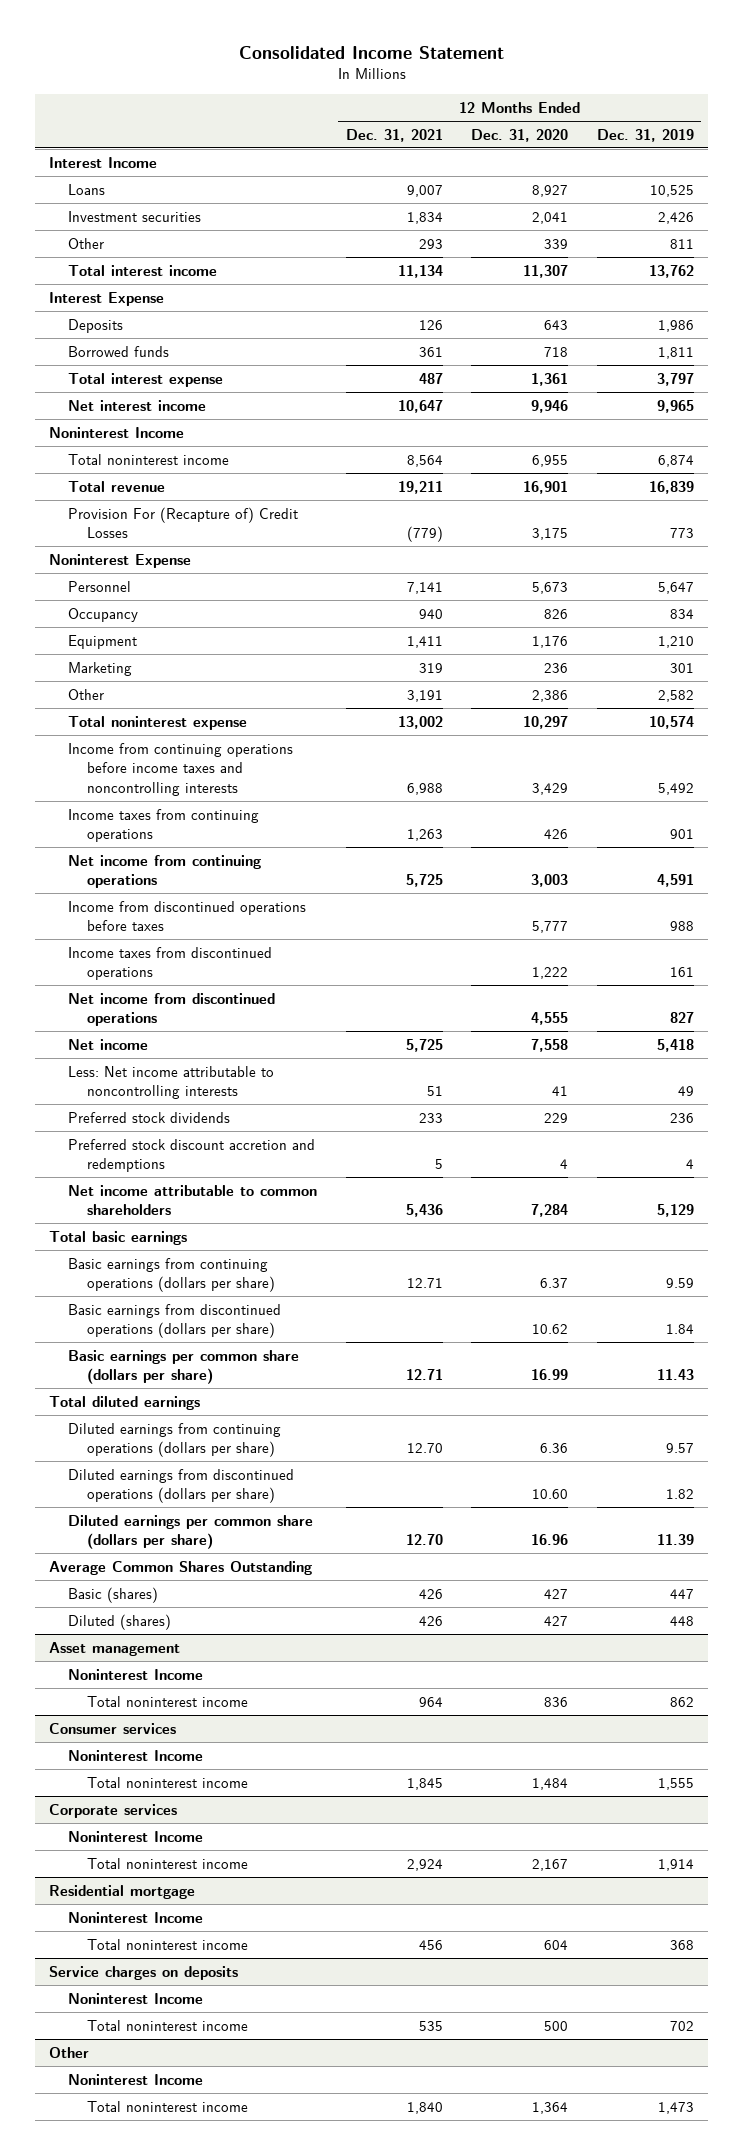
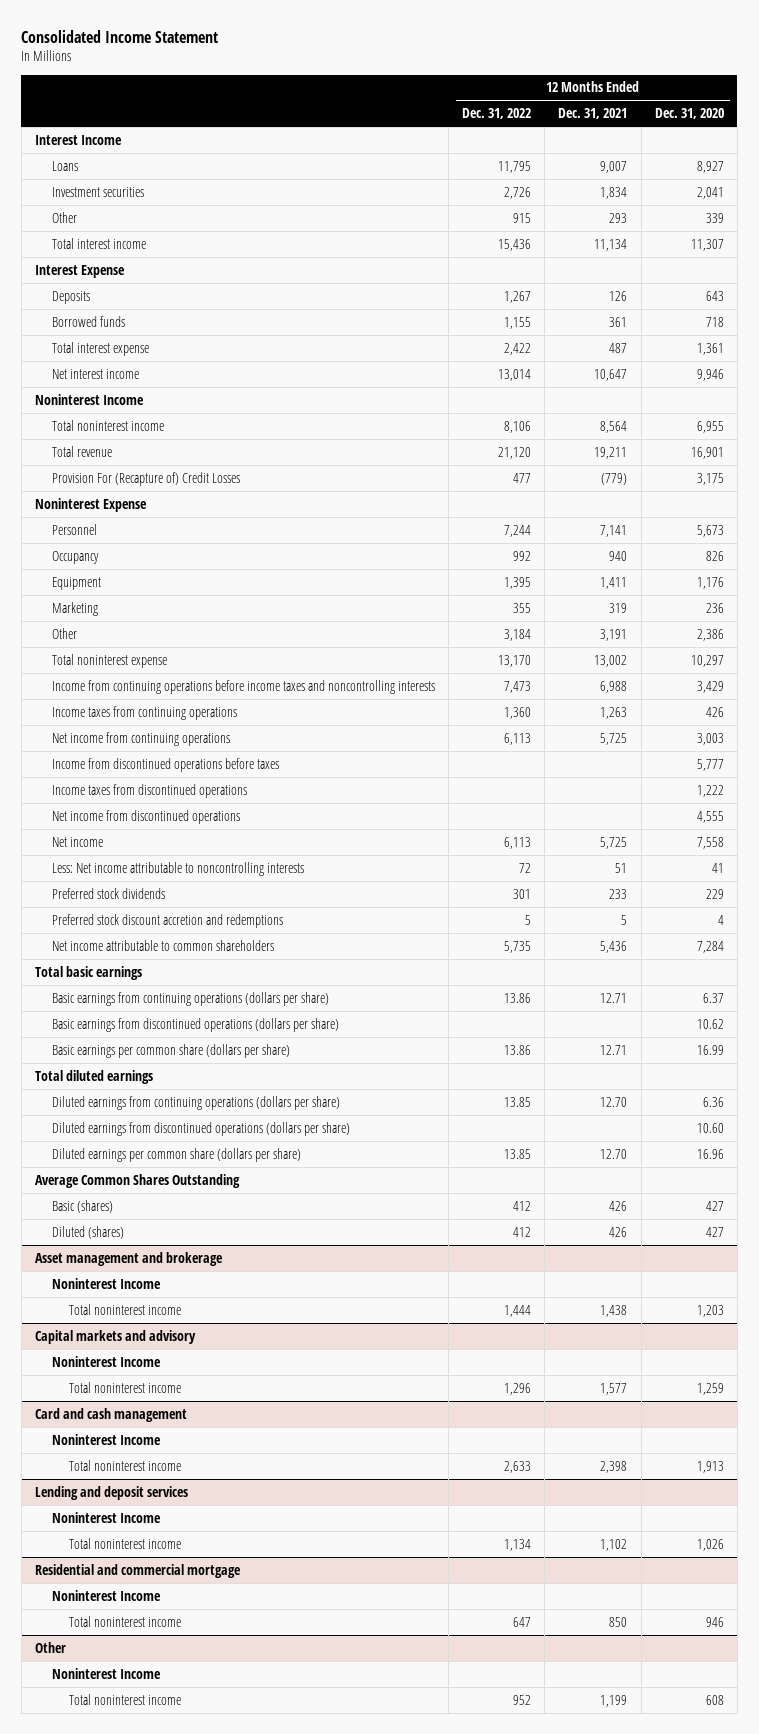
[596,128,694,142] Dec. 31, 2019 -> none
none -> [462,108,532,120] Dec. 31, 2022
[49,1641,181,1656] Asset management -> [34,1251,223,1266] Asset management and brokerage
[418,1696,443,1707] 964 -> [600,1304,628,1317] 1,438
[544,1696,569,1707] 836 -> [696,1304,724,1317] 1,203
[49,1722,177,1734] Consumer services -> [34,1329,196,1344] Capital markets and advisory
[406,1777,443,1790] 1,845 -> [600,1382,628,1395] 1,577
[532,1777,569,1790] 1,484 -> [696,1382,724,1395] 1,259
[49,1803,178,1818] Corporate services -> [34,1407,187,1422] Card and cash management
[49,1884,196,1899] Residential mortgage -> none
[406,1858,443,1871] 2,924 -> [600,1460,628,1473] 2,398
[532,1858,569,1871] 2,167 -> [696,1460,724,1473] 1,913
none -> [34,1485,188,1500] Lending and deposit services
[49,1965,239,1980] Service charges on deposits -> none
[418,1939,443,1950] 456 -> [600,1538,628,1551] 1,102
[544,1939,569,1950] 604 -> [696,1538,724,1551] 1,026
none -> [34,1563,241,1578] Residential and commercial mortgage
[418,2020,443,2031] 535 -> [609,1616,628,1627] 850
[544,2020,569,2031] 500 -> [705,1616,724,1627] 946
[406,2101,443,2114] 1,840 -> [600,1694,628,1707] 1,199
[532,2101,569,2114] 1,364 -> [705,1694,724,1705] 608

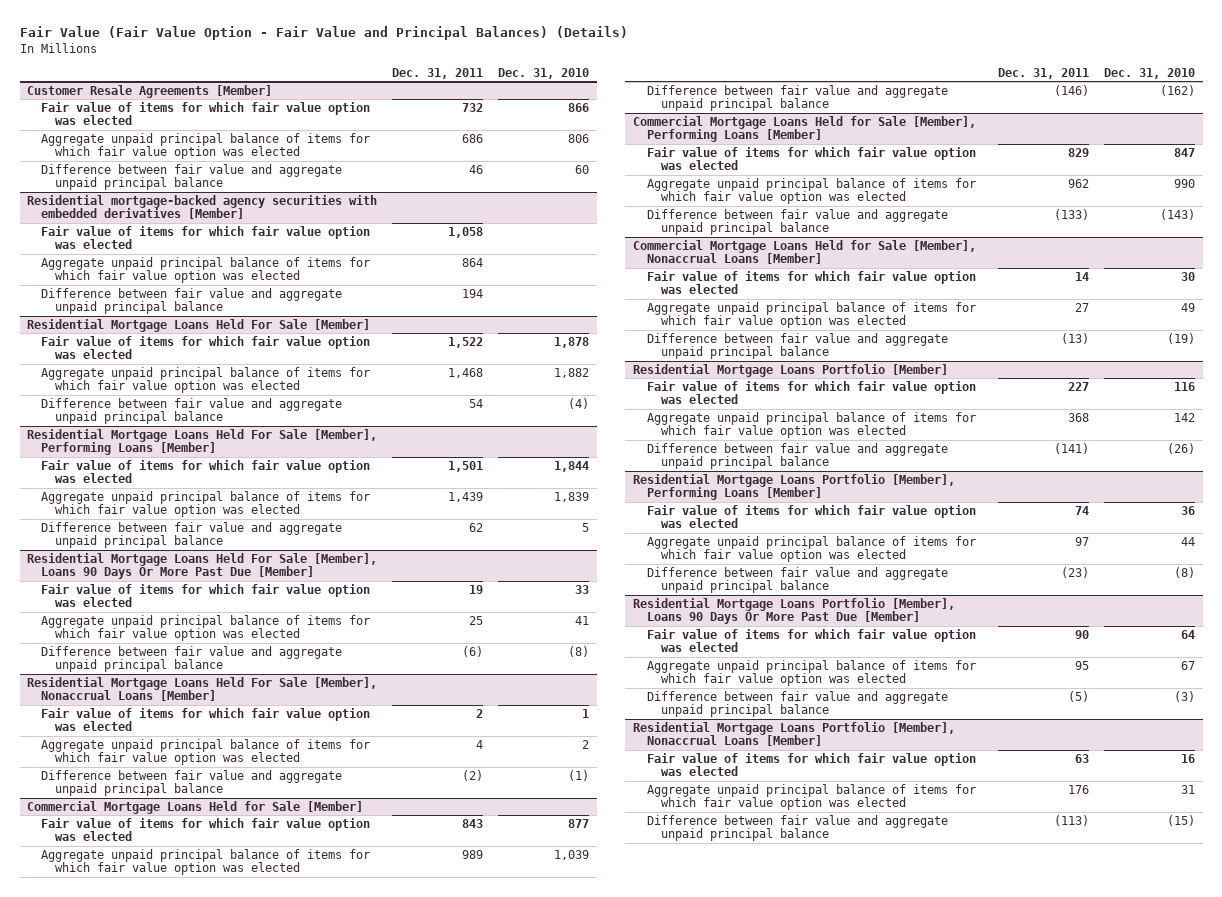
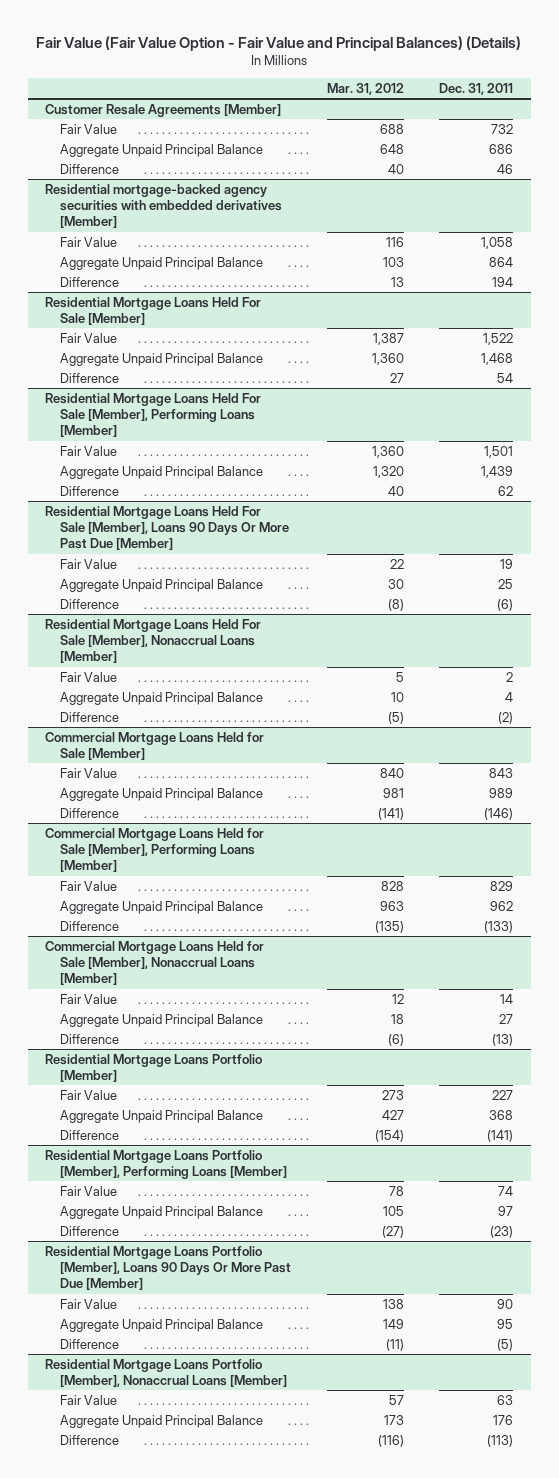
[498,67,590,79] Dec. 31, 2010 -> none
none -> [326,82,404,95] Mar. 31, 2012
[41,101,371,126] Fair value of items for which fair value option was elected -> [60,123,118,134] Fair Value
[41,132,371,160] Aggregate unpaid principal balance of items for which fair value option was elected -> [60,143,264,157] Aggregate Unpaid Principal Balance
[41,163,343,191] Difference between fair value and aggregate unpaid principal balance -> [60,163,120,174] Difference
[41,225,371,250] Fair value of items for which fair value option was elected -> [60,236,118,247] Fair Value
[41,256,371,284] Aggregate unpaid principal balance of items for which fair value option was elected -> [60,256,264,270] Aggregate Unpaid Principal Balance
[41,287,343,315] Difference between fair value and aggregate unpaid principal balance -> [60,276,120,287] Difference
[41,335,371,360] Fair value of items for which fair value option was elected -> [60,332,118,343] Fair Value
[41,366,371,394] Aggregate unpaid principal balance of items for which fair value option was elected -> [60,352,264,366] Aggregate Unpaid Principal Balance
[41,397,343,425] Difference between fair value and aggregate unpaid principal balance -> [60,372,120,383] Difference
[41,459,371,484] Fair value of items for which fair value option was elected -> [60,445,118,456] Fair Value
[41,490,371,518] Aggregate unpaid principal balance of items for which fair value option was elected -> [60,465,264,479] Aggregate Unpaid Principal Balance
[41,521,343,549] Difference between fair value and aggregate unpaid principal balance -> [60,485,120,496] Difference
[41,583,371,608] Fair value of items for which fair value option was elected -> [60,558,118,569] Fair Value
[41,614,371,642] Aggregate unpaid principal balance of items for which fair value option was elected -> [60,578,264,592] Aggregate Unpaid Principal Balance
[41,645,343,673] Difference between fair value and aggregate unpaid principal balance -> [60,598,120,609] Difference
[41,707,371,732] Fair value of items for which fair value option was elected -> [60,671,118,682] Fair Value
[41,738,371,766] Aggregate unpaid principal balance of items for which fair value option was elected -> [60,691,264,705] Aggregate Unpaid Principal Balance
[41,769,343,797] Difference between fair value and aggregate unpaid principal balance -> [60,711,120,722] Difference
[41,817,371,842] Fair value of items for which fair value option was elected -> [60,767,118,778] Fair Value
[41,848,371,876] Aggregate unpaid principal balance of items for which fair value option was elected -> [60,787,264,801] Aggregate Unpaid Principal Balance
[647,84,949,112] Difference between fair value and aggregate unpaid principal balance -> [60,807,120,818] Difference
[647,146,977,171] Fair value of items for which fair value option was elected -> [60,880,118,891] Fair Value
[647,177,977,205] Aggregate unpaid principal balance of items for which fair value option was elected -> [60,900,264,914] Aggregate Unpaid Principal Balance
[647,208,949,236] Difference between fair value and aggregate unpaid principal balance -> [60,920,120,931] Difference
[647,270,977,295] Fair value of items for which fair value option was elected -> [60,993,118,1004] Fair Value
[647,301,977,329] Aggregate unpaid principal balance of items for which fair value option was elected -> [60,1013,264,1027] Aggregate Unpaid Principal Balance
[647,332,949,360] Difference between fair value and aggregate unpaid principal balance -> [60,1033,120,1044] Difference
[647,380,977,405] Fair value of items for which fair value option was elected -> [60,1089,118,1100] Fair Value
[647,411,977,439] Aggregate unpaid principal balance of items for which fair value option was elected -> [60,1109,264,1123] Aggregate Unpaid Principal Balance
[647,442,949,470] Difference between fair value and aggregate unpaid principal balance -> [60,1129,120,1140] Difference
[647,504,977,529] Fair value of items for which fair value option was elected -> [60,1185,118,1196] Fair Value
[647,535,977,563] Aggregate unpaid principal balance of items for which fair value option was elected -> [60,1205,264,1219] Aggregate Unpaid Principal Balance
[647,566,949,594] Difference between fair value and aggregate unpaid principal balance -> [60,1225,120,1236] Difference
[647,628,977,653] Fair value of items for which fair value option was elected -> [60,1298,118,1309] Fair Value
[647,659,977,687] Aggregate unpaid principal balance of items for which fair value option was elected -> [60,1318,264,1332] Aggregate Unpaid Principal Balance
[647,690,949,718] Difference between fair value and aggregate unpaid principal balance -> [60,1338,120,1349] Difference
[647,752,977,777] Fair value of items for which fair value option was elected -> [60,1394,118,1405] Fair Value
[647,783,977,811] Aggregate unpaid principal balance of items for which fair value option was elected -> [60,1414,264,1428] Aggregate Unpaid Principal Balance
[647,814,949,842] Difference between fair value and aggregate unpaid principal balance -> [60,1434,120,1445] Difference

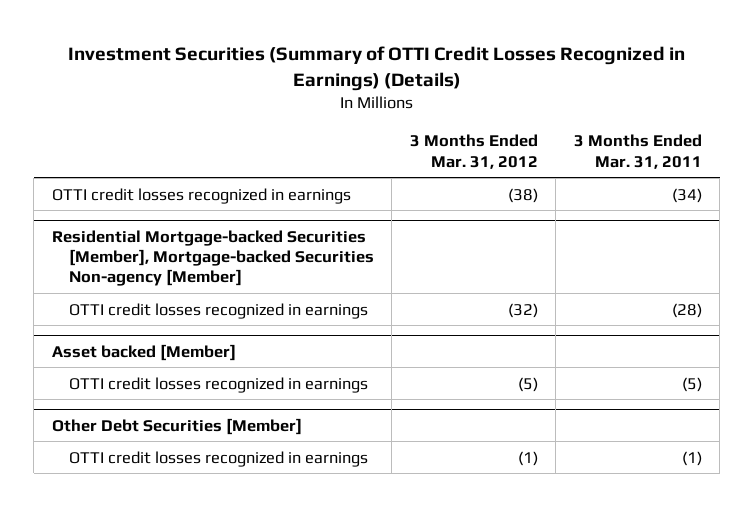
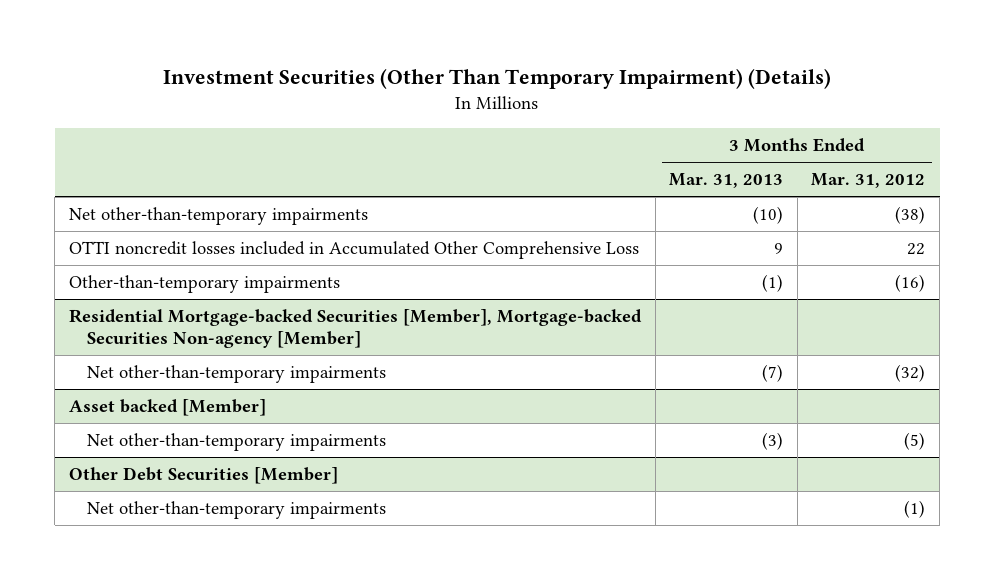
[67,45,685,91] Investment Securities (Summary of OTTI Credit Losses Recognized in Earnings) (Details) -> [163,67,832,89] Investment Securities (Other Than Temporary Impairment) (Details)
[573,134,702,169] 3 Months Ended Mar. 31, 2011 -> none
none -> [669,173,784,189] Mar. 31, 2013
[51,187,351,204] OTTI credit losses recognized in earnings -> [68,207,368,226] Net other-than-temporary impairments
none -> [68,241,639,260] OTTI noncredit losses included in Accumulated Other Comprehensive Loss
none -> [68,275,340,294] Other-than-temporary impairments
[68,302,368,319] OTTI credit losses recognized in earnings -> [86,365,386,384] Net other-than-temporary impairments
[68,376,368,393] OTTI credit losses recognized in earnings -> [86,433,386,452] Net other-than-temporary impairments
[68,450,368,467] OTTI credit losses recognized in earnings -> [86,501,386,520] Net other-than-temporary impairments

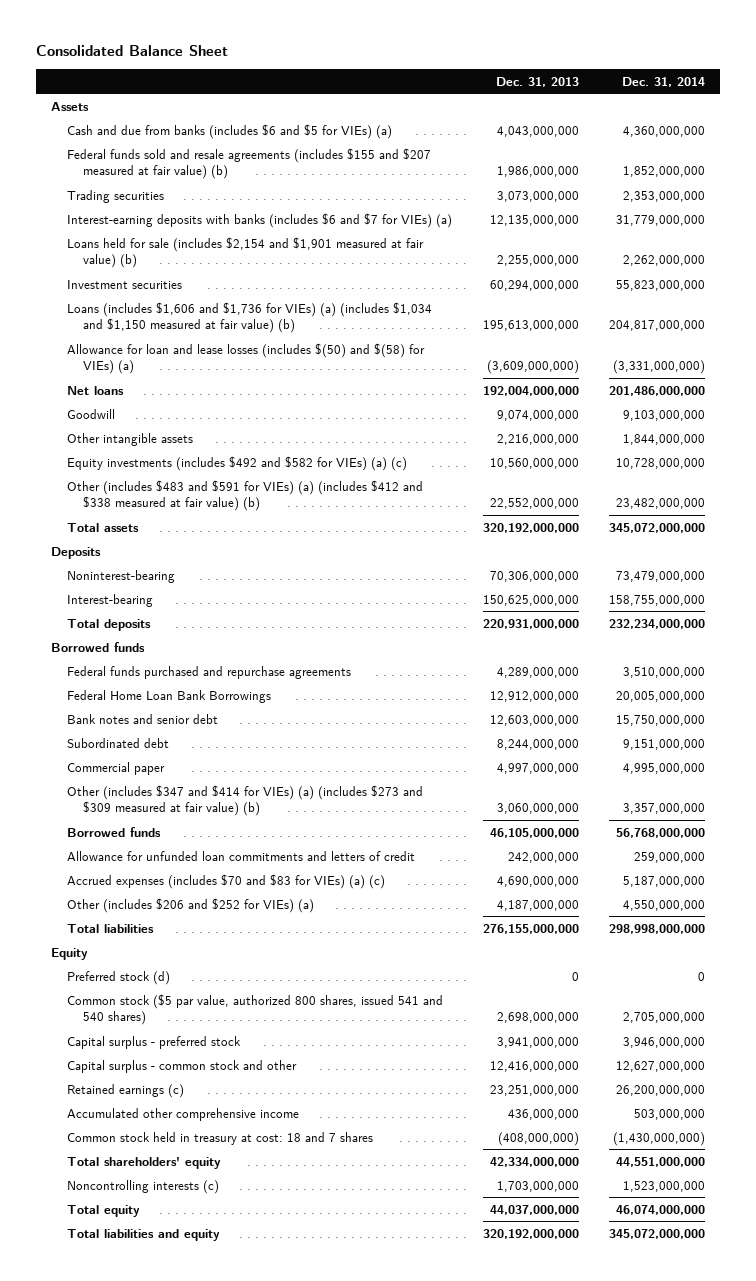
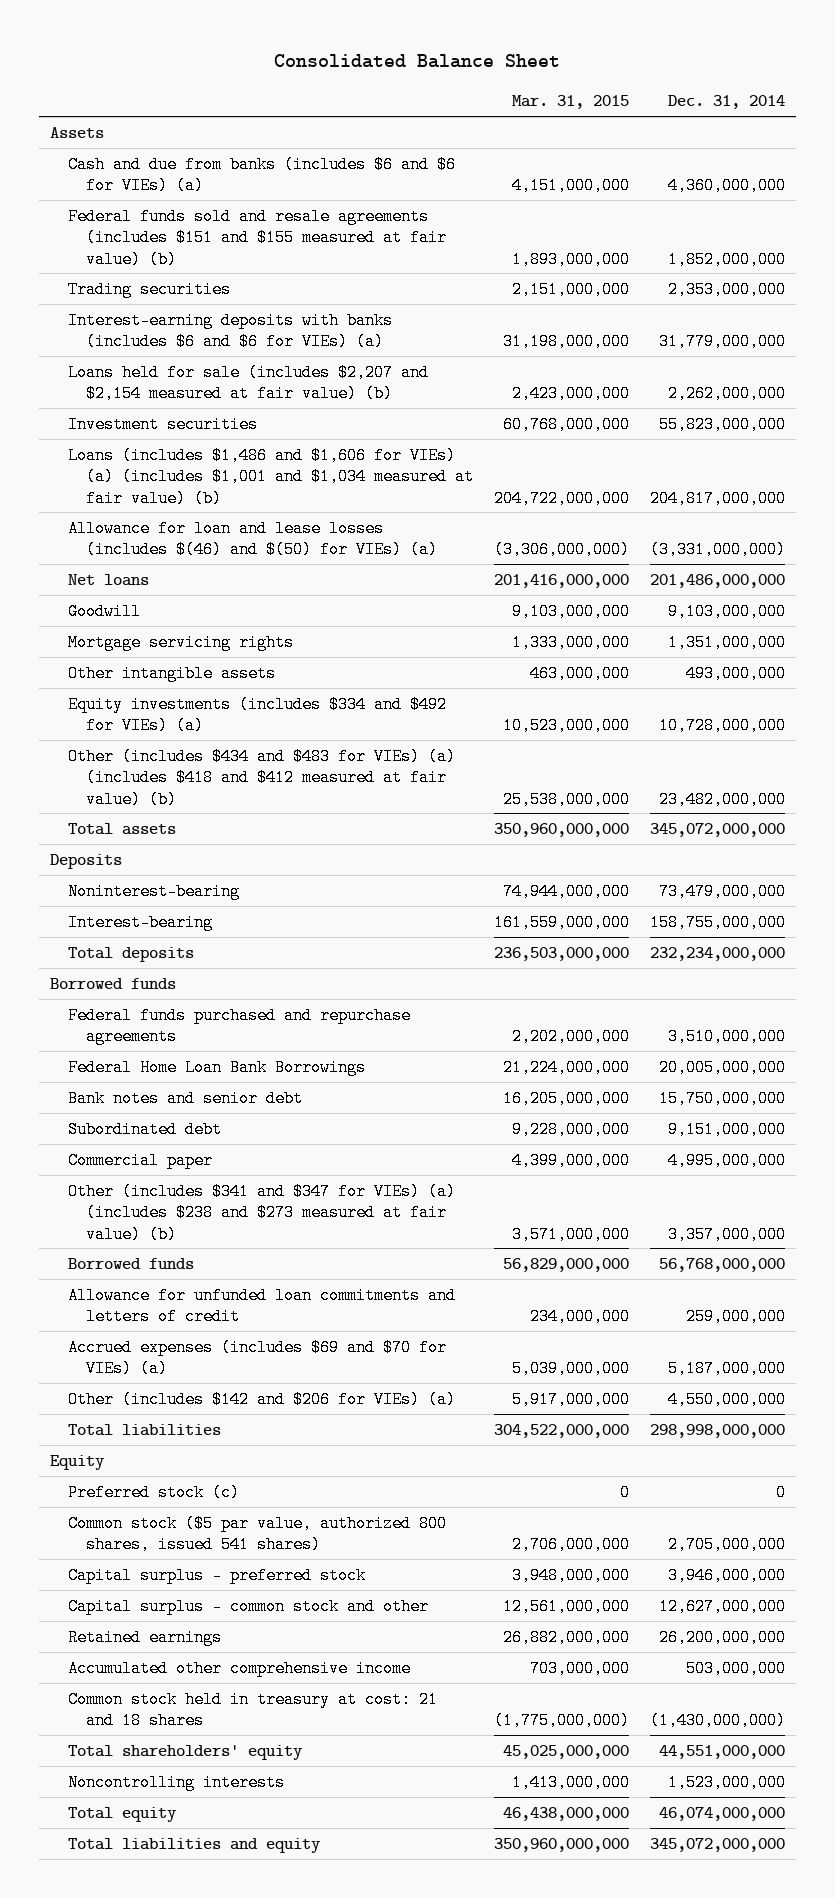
[495,76,579,87] Dec. 31, 2013 -> none
none -> [511,95,629,110] Mar. 31, 2015
[67,123,393,139] Cash and due from banks (includes $6 and $5 for VIEs) (a) -> [67,155,456,195] Cash and due from banks (includes $6 and $6 for VIEs) (a)
[67,147,432,180] Federal funds sold and resale agreements (includes $155 and $207 measured at fair value) (b) -> [67,207,447,268] Federal funds sold and resale agreements (includes $151 and $155 measured at fair value) (b)
[67,212,453,228] Interest-earning deposits with banks (includes $6 and $7 for VIEs) (a) -> [67,311,393,351] Interest-earning deposits with banks (includes $6 and $6 for VIEs) (a)
[67,236,425,269] Loans held for sale (includes $2,154 and $1,901 measured at fair value) (b) -> [67,363,429,403] Loans held for sale (includes $2,207 and $2,154 measured at fair value) (b)
[67,301,433,334] Loans (includes $1,606 and $1,736 for VIEs) (a) (includes $1,034 and $1,150 measured at fair value) (b) -> [67,446,474,507] Loans (includes $1,486 and $1,606 for VIEs) (a) (includes $1,001 and $1,034 measured at fair value) (b)
[67,342,426,375] Allowance for loan and lease losses (includes $(50) and $(58) for VIEs) (a) -> [67,519,438,559] Allowance for loan and lease losses (includes $(46) and $(50) for VIEs) (a)
none -> [67,633,294,651] Mortgage servicing rights
[622,433,705,445] 1,844,000,000 -> [686,664,787,682] 493,000,000
[67,455,408,471] Equity investments (includes $492 and $582 for VIEs) (a) (c) -> [67,695,447,735] Equity investments (includes $334 and $492 for VIEs) (a)
[67,479,424,512] Other (includes $483 and $591 for VIEs) (a) (includes $412 and $338 measured at fair value) (b) -> [67,747,456,808] Other (includes $434 and $483 for VIEs) (a) (includes $418 and $412 measured at fair value) (b)
[67,784,424,817] Other (includes $347 and $414 for VIEs) (a) (includes $273 and $309 measured at fair value) (b) -> [67,1182,456,1243] Other (includes $341 and $347 for VIEs) (a) (includes $238 and $273 measured at fair value) (b)
[67,873,386,889] Accrued expenses (includes $70 and $83 for VIEs) (a) (c) -> [67,1338,447,1378] Accrued expenses (includes $69 and $70 for VIEs) (a)
[67,897,315,913] Other (includes $206 and $252 for VIEs) (a) -> [67,1390,456,1408] Other (includes $142 and $206 for VIEs) (a)
[67,970,171,985] Preferred stock (d) -> [67,1483,240,1501] Preferred stock (c)
[67,993,444,1026] Common stock ($5 par value, authorized 800 shares, issued 541 and 540 shares) -> [67,1514,447,1554] Common stock ($5 par value, authorized 800 shares, issued 541 shares)
[67,1083,185,1098] Retained earnings (c) -> [67,1628,222,1646] Retained earnings
[67,1131,374,1145] Common stock held in treasury at cost: 18 and 7 shares -> [67,1690,438,1730] Common stock held in treasury at cost: 21 and 18 shares
[67,1179,220,1194] Noncontrolling interests (c) -> [67,1773,285,1791] Noncontrolling interests

